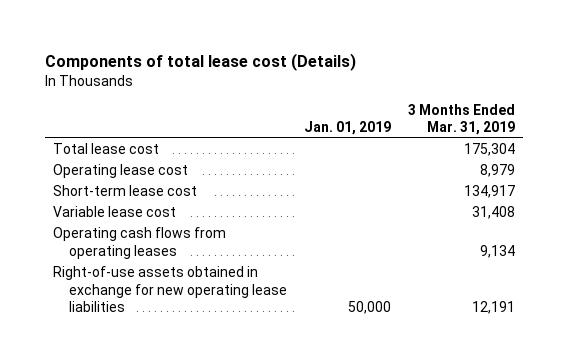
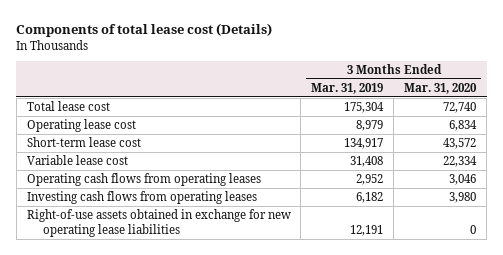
[303,121,391,136] Jan. 01, 2019 -> none
none -> [404,83,478,95] Mar. 31, 2020
[479,244,515,258] 9,134 -> [356,174,384,186] 2,952
none -> [26,191,257,205] Investing cash flows from operating leases

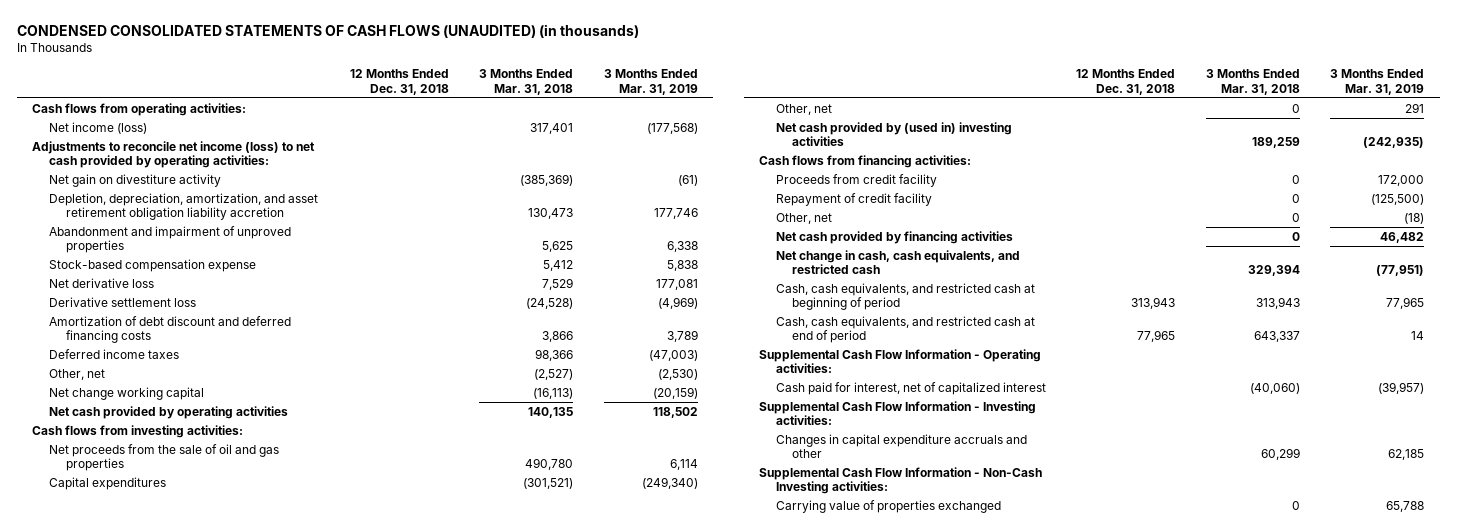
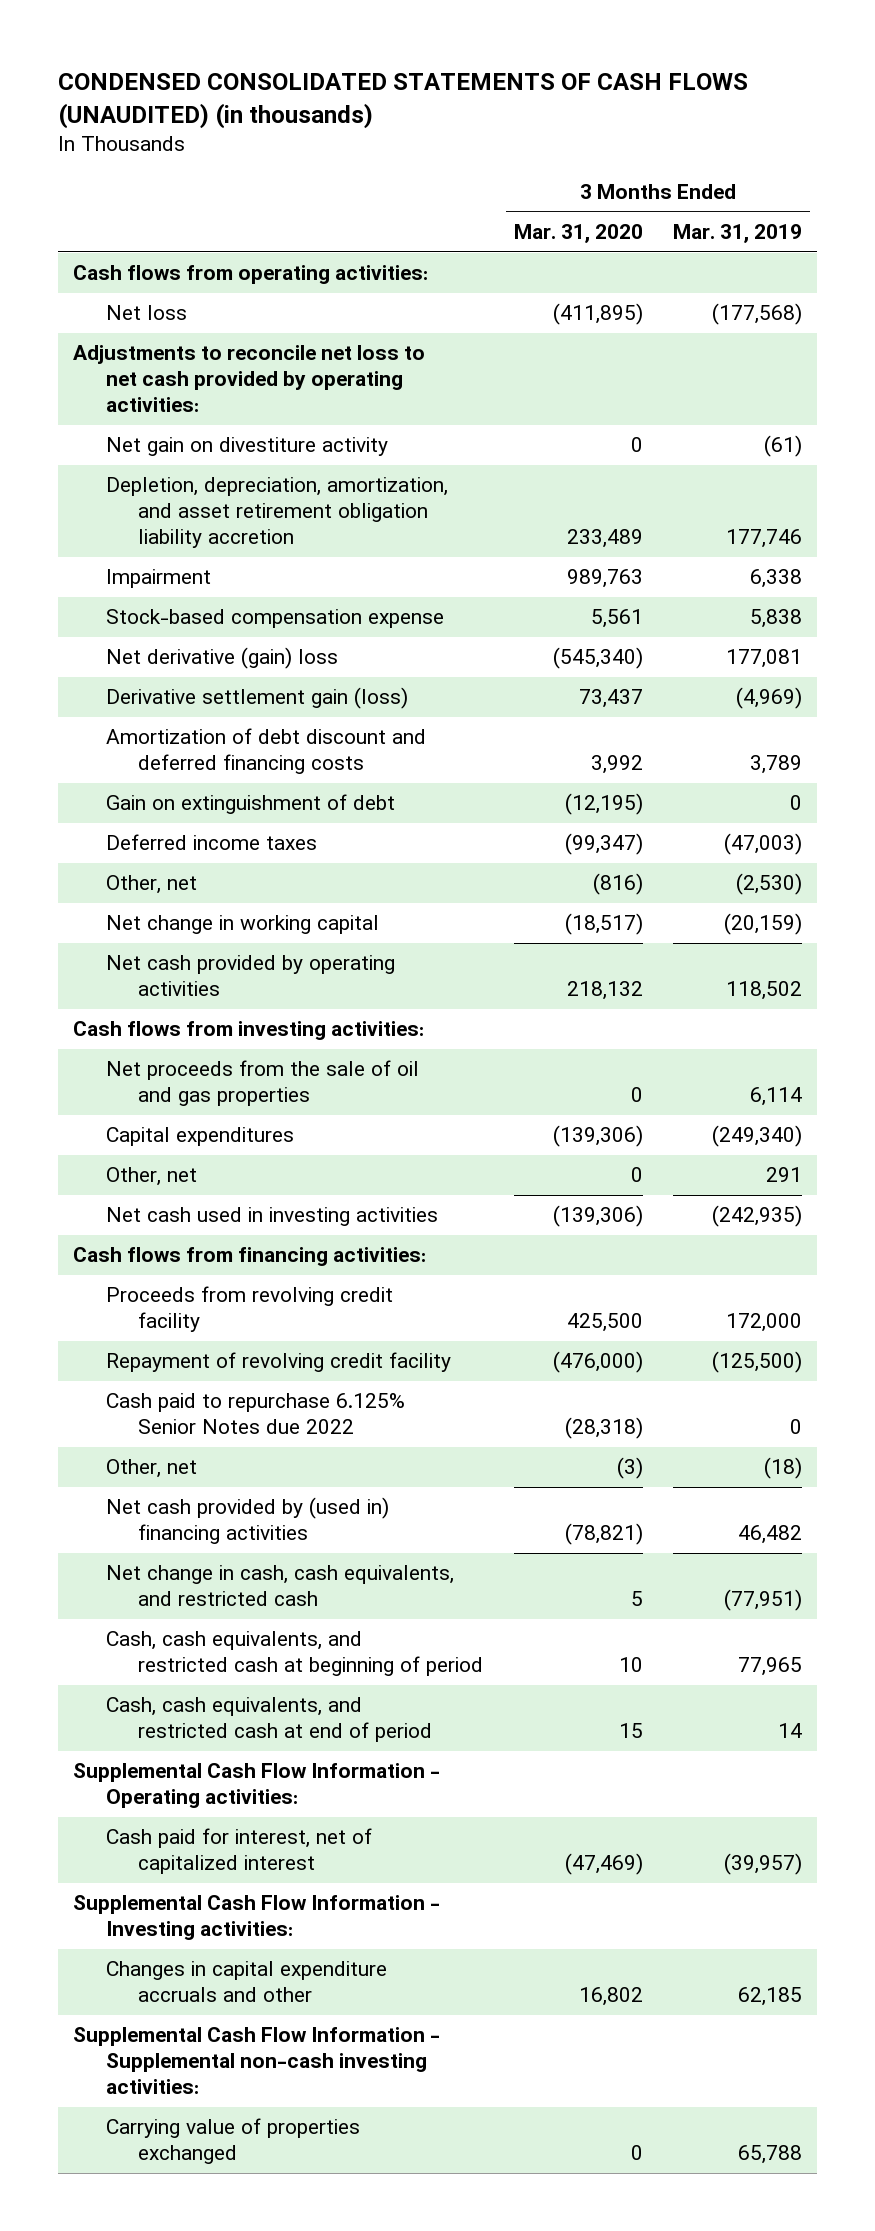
[349,69,449,95] 12 Months Ended Dec. 31, 2018 -> none
[479,69,574,95] 3 Months Ended Mar. 31, 2018 -> none
none -> [513,224,643,244] Mar. 31, 2020
[48,121,147,134] Net income (loss) -> [105,305,187,321] Net loss
[32,140,316,169] Adjustments to reconcile net income (loss) to net cash provided by operating activities: -> [73,345,426,413] Adjustments to reconcile net loss to net cash provided by operating activities:
[48,225,291,254] Abandonment and impairment of unproved properties -> [105,569,211,589] Impairment
[48,277,154,288] Net derivative loss -> [105,647,338,670] Net derivative (gain) loss
[48,296,196,307] Derivative settlement loss -> [105,687,408,710] Derivative settlement gain (loss)
none -> [105,794,395,815] Gain on extinguishment of debt
[48,386,204,400] Net change working capital -> [105,915,379,935] Net change in working capital
[775,121,1012,147] Net cash provided by (used in) investing activities -> [105,1207,438,1227] Net cash used in investing activities
[775,173,937,187] Proceeds from credit facility -> [105,1286,393,1333] Proceeds from revolving credit facility
[775,192,932,206] Repayment of credit facility -> [105,1352,451,1373] Repayment of revolving credit facility
none -> [105,1393,405,1435] Cash paid to repurchase 6.125% Senior Notes due 2022
[775,230,1013,244] Net cash provided by financing activities -> [105,1497,389,1545] Net cash provided by (used in) financing activities
[758,466,1042,495] Supplemental Cash Flow Information - Non-Cash Investing activities: -> [73,2027,441,2095] Supplemental Cash Flow Information - Supplemental non-cash investing activities:

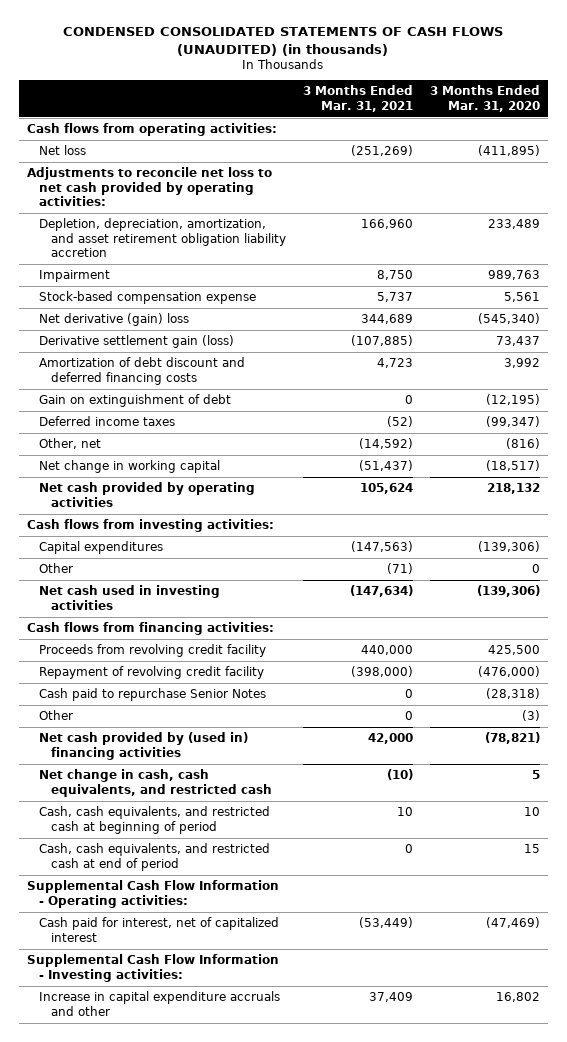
[672,224,802,244] Mar. 31, 2019 -> none
none -> [302,85,413,112] 3 Months Ended Mar. 31, 2021
[105,437,388,457] Net gain on divestiture activity -> none
[105,1060,419,1107] Net proceeds from the sale of oil and gas properties -> none
[105,1167,197,1187] Other, net -> [38,563,73,574] Other
[105,1393,405,1435] Cash paid to repurchase 6.125% Senior Notes due 2022 -> [38,688,266,702] Cash paid to repurchase Senior Notes
[105,1459,197,1479] Other, net -> [38,710,73,721] Other
[73,2027,441,2095] Supplemental Cash Flow Information - Supplemental non-cash investing activities: -> none
[105,2118,360,2165] Carrying value of properties exchanged -> none
[105,1961,387,2003] Changes in capital expenditure accruals and other -> [38,991,280,1016] Increase in capital expenditure accruals and other

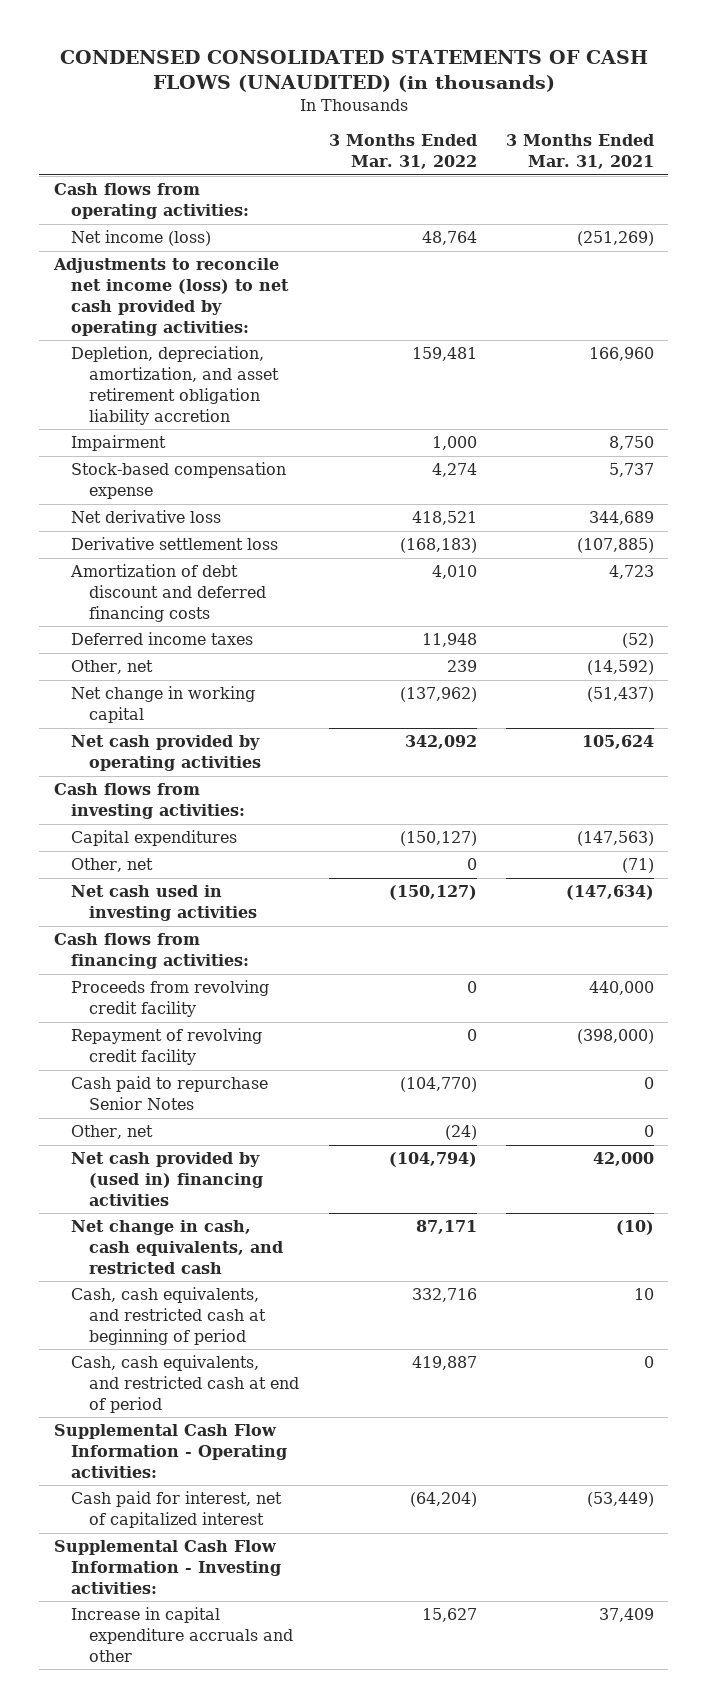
[429,85,540,112] 3 Months Ended Mar. 31, 2020 -> none
none -> [328,134,477,170] 3 Months Ended Mar. 31, 2022
[38,145,86,156] Net loss -> [71,230,212,247] Net income (loss)
[27,167,273,207] Adjustments to reconcile net loss to net cash provided by operating activities: -> [52,258,290,336] Adjustments to reconcile net income (loss) to net cash provided by operating activities:
[38,313,189,327] Net derivative (gain) loss -> [71,510,222,524] Net derivative loss
[38,335,234,349] Derivative settlement gain (loss) -> [71,537,279,551] Derivative settlement loss
[38,394,231,408] Gain on extinguishment of debt -> none
[38,563,73,574] Other -> [71,858,154,873] Other, net
[38,710,73,721] Other -> [71,1125,154,1140] Other, net

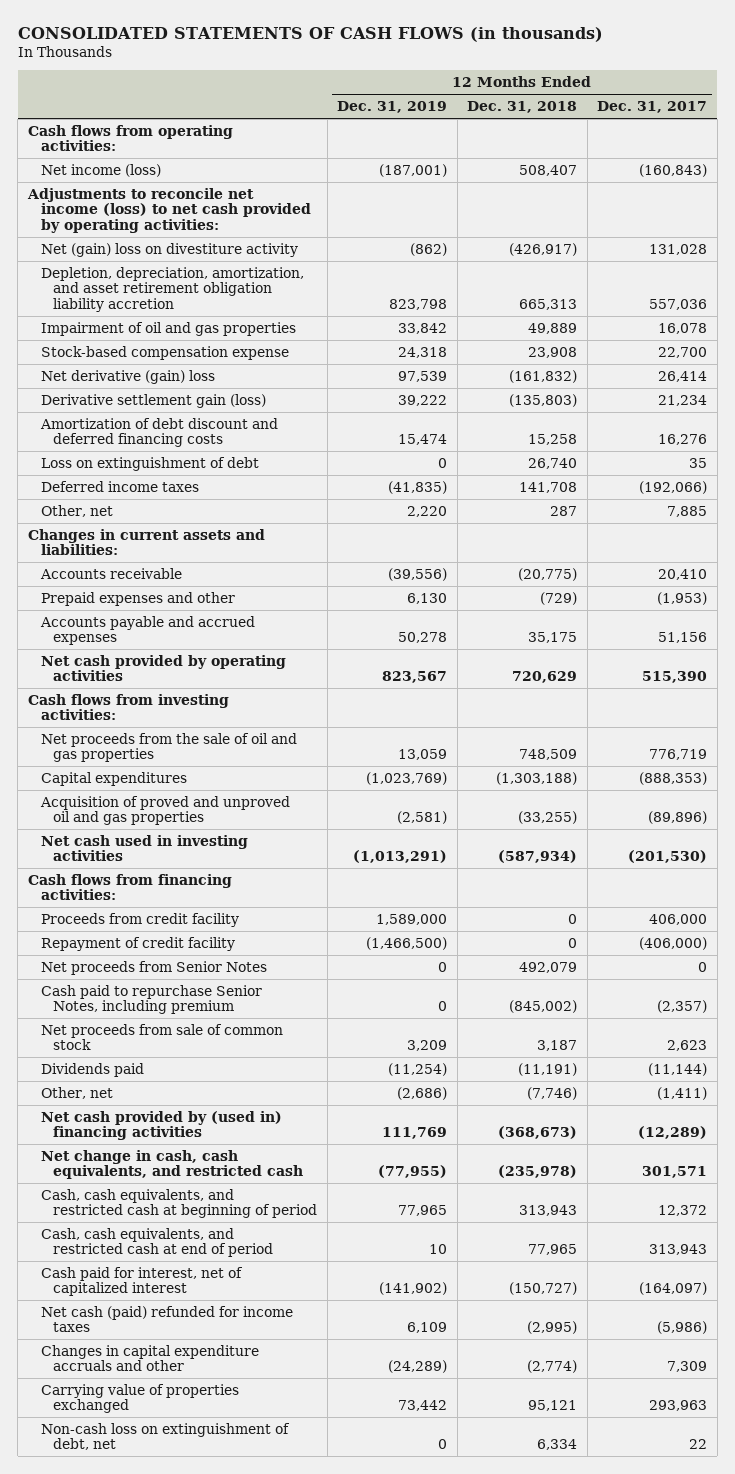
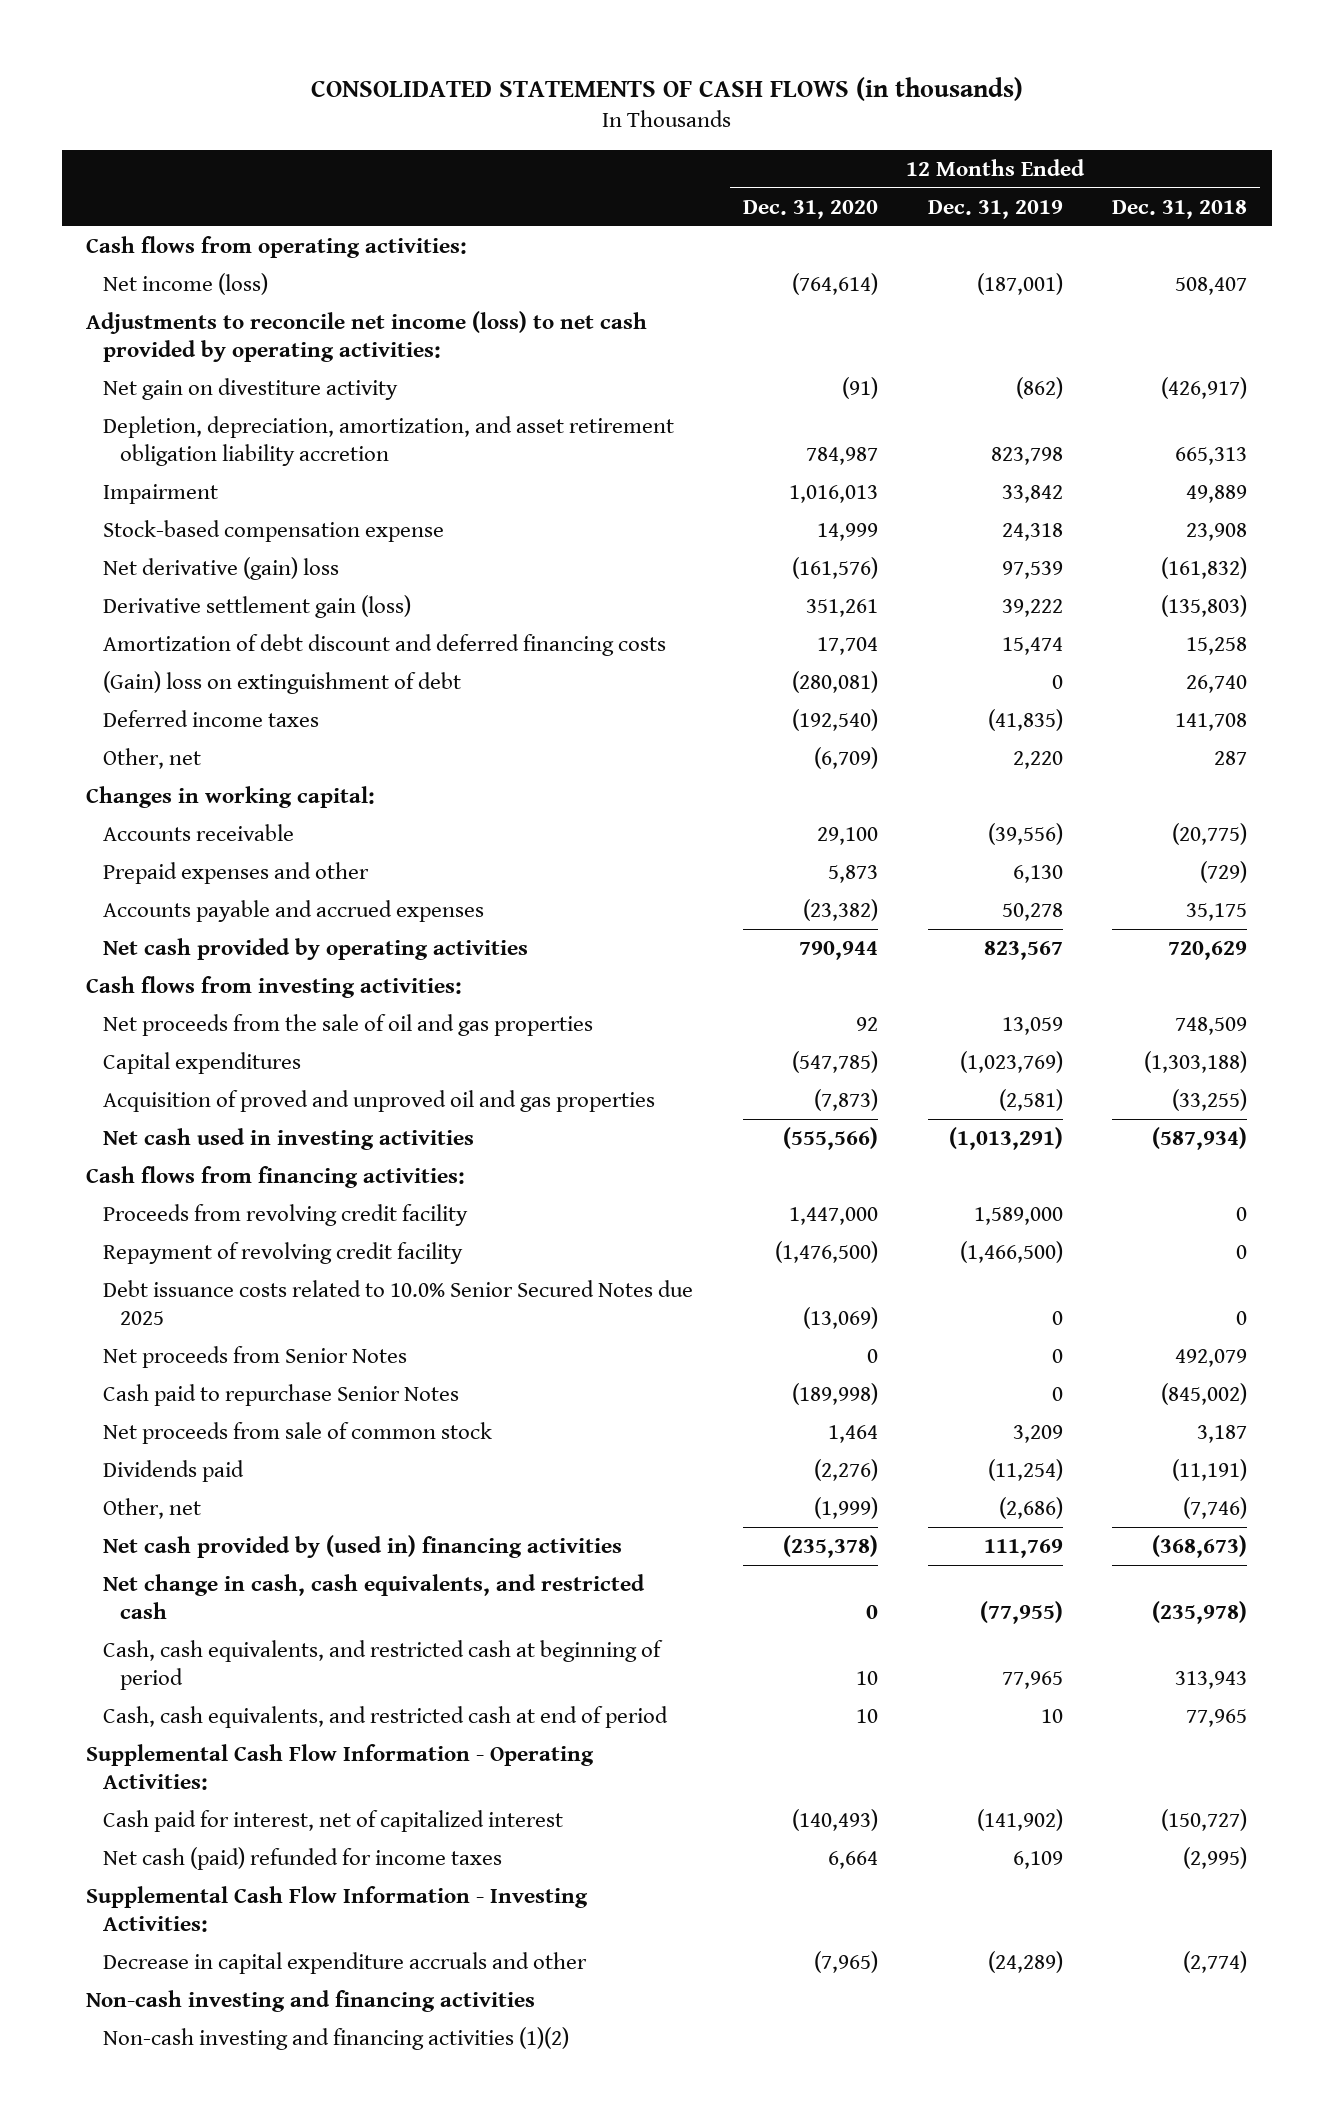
[597,101,708,114] Dec. 31, 2017 -> none
none -> [742,199,878,219] Dec. 31, 2020
[40,242,298,257] Net (gain) loss on divestiture activity -> [102,378,398,401] Net gain on divestiture activity
[40,321,296,336] Impairment of oil and gas properties -> [102,484,218,505] Impairment
[40,456,259,471] Loss on extinguishment of debt -> [102,671,461,695] (Gain) loss on extinguishment of debt
[27,528,265,556] Changes in current assets and liabilities: -> [86,786,376,809] Changes in working capital:
[40,912,239,927] Proceeds from credit facility -> [102,1204,468,1227] Proceeds from revolving credit facility
[40,936,235,951] Repayment of credit facility -> [102,1242,463,1265] Repayment of revolving credit facility
none -> [102,1280,693,1326] Debt issuance costs related to 10.0% Senior Secured Notes due 2025
[40,984,262,1015] Cash paid to repurchase Senior Notes, including premium -> [102,1384,459,1407] Cash paid to repurchase Senior Notes
none -> [86,1744,595,1791] Supplemental Cash Flow Information - Operating Activities:
[40,1383,239,1414] Carrying value of properties exchanged -> none
[40,1422,290,1451] Non-cash loss on extinguishment of debt, net -> none
none -> [86,1886,589,1933] Supplemental Cash Flow Information - Investing Activities:
[40,1344,259,1372] Changes in capital expenditure accruals and other -> [102,1952,587,1975] Decrease in capital expenditure accruals and other
none -> [86,1990,536,2013] Non-cash investing and financing activities
none -> [102,2027,569,2051] Non-cash investing and financing activities (1)(2)

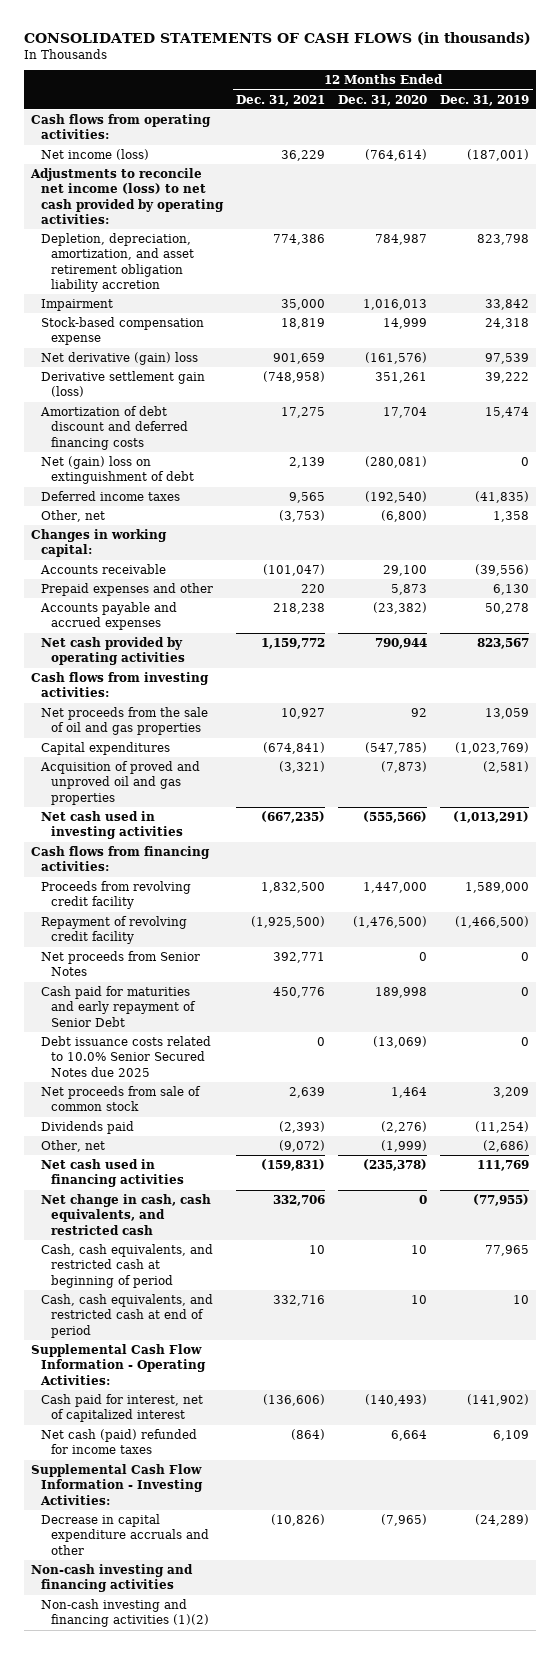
[1112,199,1248,219] Dec. 31, 2018 -> none
none -> [236,94,326,106] Dec. 31, 2021
[102,378,398,401] Net gain on divestiture activity -> none
[102,671,461,695] (Gain) loss on extinguishment of debt -> [40,455,195,485] Net (gain) loss on extinguishment of debt
[813,747,878,770] (6,709) -> [381,509,428,522] (6,800)
[1012,751,1063,770] 2,220 -> [493,510,530,522] 1,358
[102,1384,459,1407] Cash paid to repurchase Senior Notes -> none
none -> [40,985,197,1027] Cash paid for maturities and early repayment of Senior Debt
[102,1280,693,1326] Debt issuance costs related to 10.0% Senior Secured Notes due 2025 -> [40,1035,211,1077] Debt issuance costs related to 10.0% Senior Secured Notes due 2025
[102,1535,622,1559] Net cash provided by (used in) financing activities -> [40,1158,185,1188] Net cash used in financing activities

